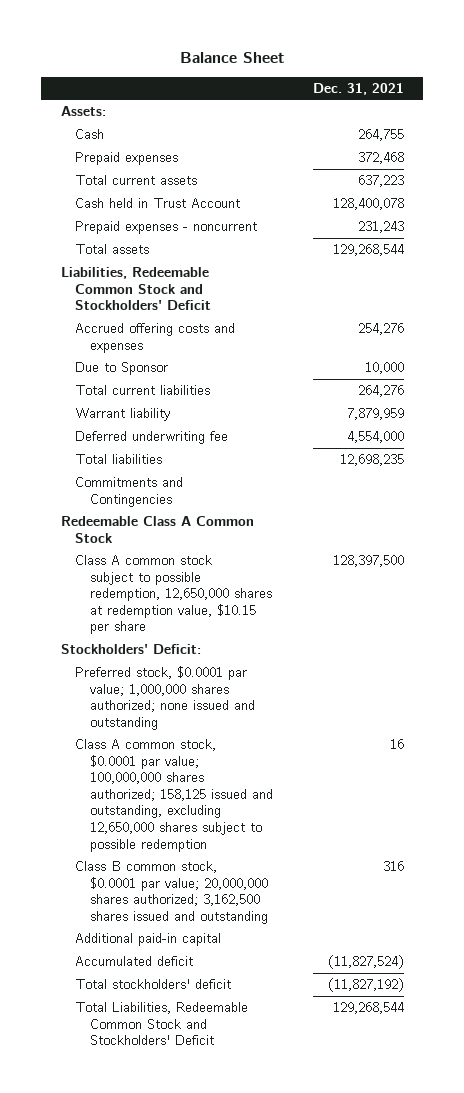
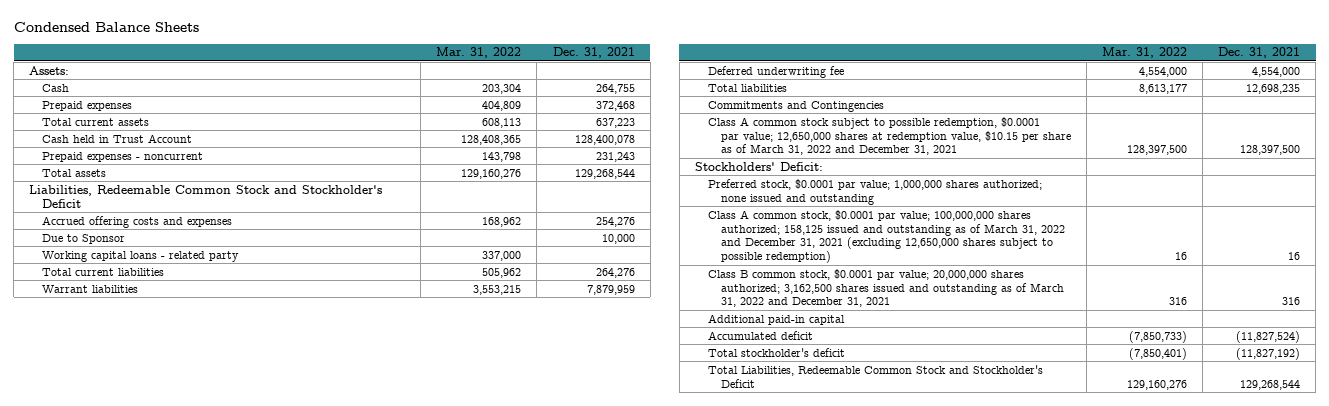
[180,51,285,63] Balance Sheet -> [13,21,199,32] Condensed Balance Sheets
none -> [436,47,522,59] Mar. 31, 2022
[60,267,212,311] Liabilities, Redeemable Common Stock and Stockholders' Deficit -> [29,184,383,208] Liabilities, Redeemable Common Stock and Stockholder's Deficit
none -> [42,250,240,262] Working capital loans - related party
[75,408,171,422] Warrant liability -> [42,284,139,293] Warrant liabilities
[60,516,254,543] Redeemable Class A Common Stock -> none
[75,555,273,635] Class A common stock subject to possible redemption, 12,650,000 shares at redemption value, $10.15 per share -> [707,116,1071,156] Class A common stock subject to possible redemption, $0.0001 par value; 12,650,000 shares at redemption value, $10.15 per share as of March 31, 2022 and December 31, 2021
[75,739,274,852] Class A common stock, $0.0001 par value; 100,000,000 shares authorized; 158,125 issued and outstanding, excluding 12,650,000 shares subject to possible redemption -> [707,209,1065,264] Class A common stock, $0.0001 par value; 100,000,000 shares authorized; 158,125 issued and outstanding as of March 31, 2022 and December 31, 2021 (excluding 12,650,000 shares subject to possible redemption)
[75,861,269,924] Class B common stock, $0.0001 par value; 20,000,000 shares authorized; 3,162,500 shares issued and outstanding -> [707,268,1064,308] Class B common stock, $0.0001 par value; 20,000,000 shares authorized; 3,162,500 shares issued and outstanding as of March 31, 2022 and December 31, 2021
[75,979,232,990] Total stockholders' deficit -> [707,347,845,357] Total stockholder's deficit
[75,1002,249,1046] Total Liabilities, Redeemable Common Stock and Stockholders' Deficit -> [707,364,1043,388] Total Liabilities, Redeemable Common Stock and Stockholder's Deficit

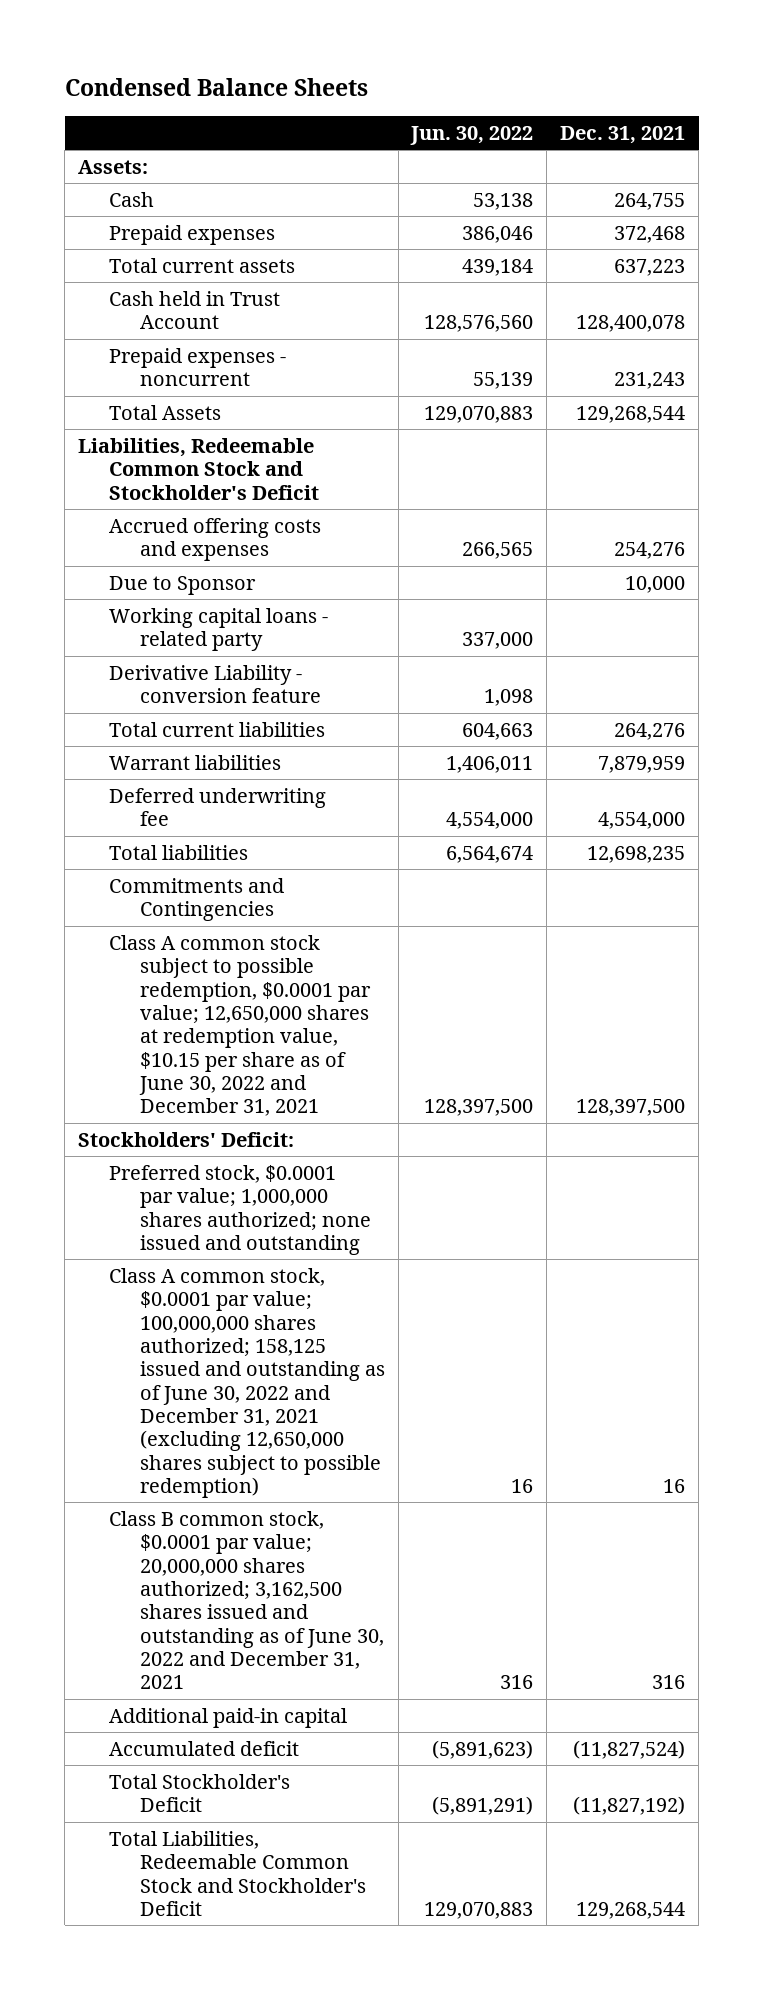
[436,47,522,59] Mar. 31, 2022 -> none
none -> [410,125,534,145] Jun. 30, 2022
[42,168,107,177] Total assets -> [108,404,221,420] Total Assets
none -> [108,664,321,704] Derivative Liability - conversion feature
[707,116,1071,156] Class A common stock subject to possible redemption, $0.0001 par value; 12,650,000 shares at redemption value, $10.15 per share as of March 31, 2022 and December 31, 2021 -> [108,934,371,1117] Class A common stock subject to possible redemption, $0.0001 par value; 12,650,000 shares at redemption value, $10.15 per share as of June 30, 2022 and December 31, 2021
[707,209,1065,264] Class A common stock, $0.0001 par value; 100,000,000 shares authorized; 158,125 issued and outstanding as of March 31, 2022 and December 31, 2021 (excluding 12,650,000 shares subject to possible redemption) -> [108,1267,385,1499] Class A common stock, $0.0001 par value; 100,000,000 shares authorized; 158,125 issued and outstanding as of June 30, 2022 and December 31, 2021 (excluding 12,650,000 shares subject to possible redemption)
[707,268,1064,308] Class B common stock, $0.0001 par value; 20,000,000 shares authorized; 3,162,500 shares issued and outstanding as of March 31, 2022 and December 31, 2021 -> [108,1510,384,1690] Class B common stock, $0.0001 par value; 20,000,000 shares authorized; 3,162,500 shares issued and outstanding as of June 30, 2022 and December 31, 2021
[707,347,845,357] Total stockholder's deficit -> [108,1773,290,1813] Total Stockholder's Deficit

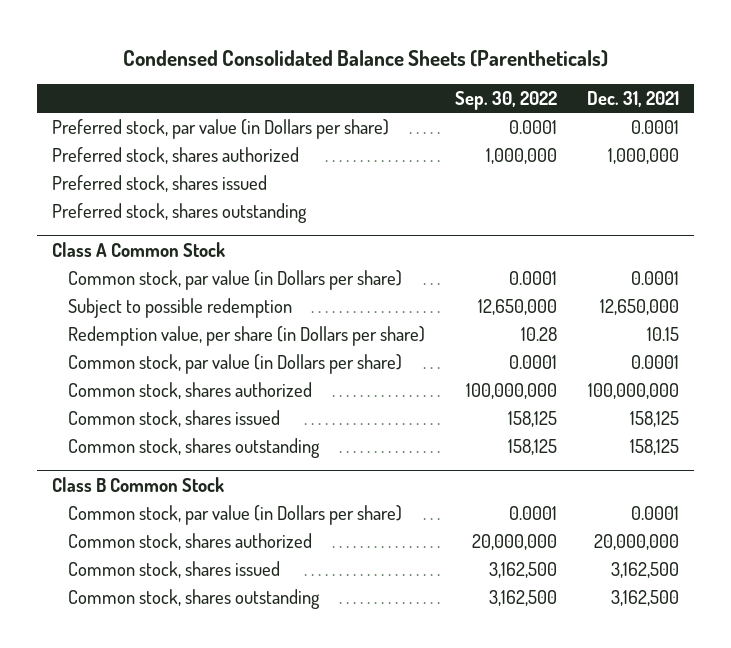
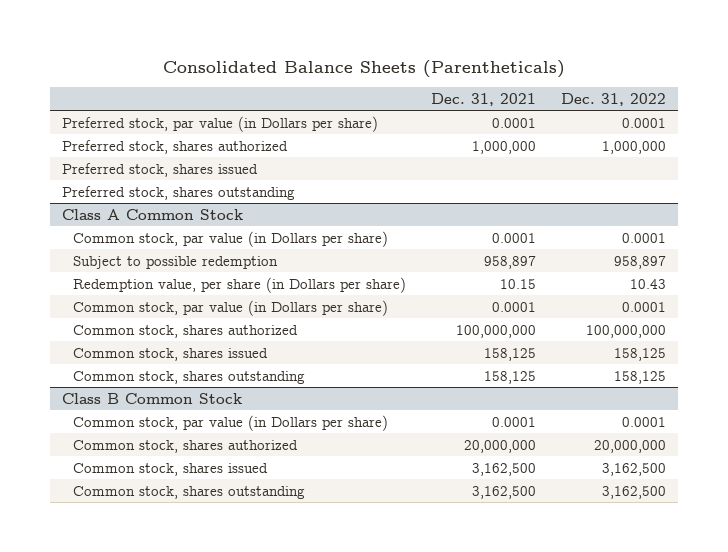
[122,49,608,67] Condensed Consolidated Balance Sheets (Parentheticals) -> [163,59,566,78] Consolidated Balance Sheets (Parentheticals)
[455,90,558,110] Sep. 30, 2022 -> none
none -> [560,92,666,106] Dec. 31, 2022
[600,298,680,315] 12,650,000 -> [483,255,536,269] 958,897

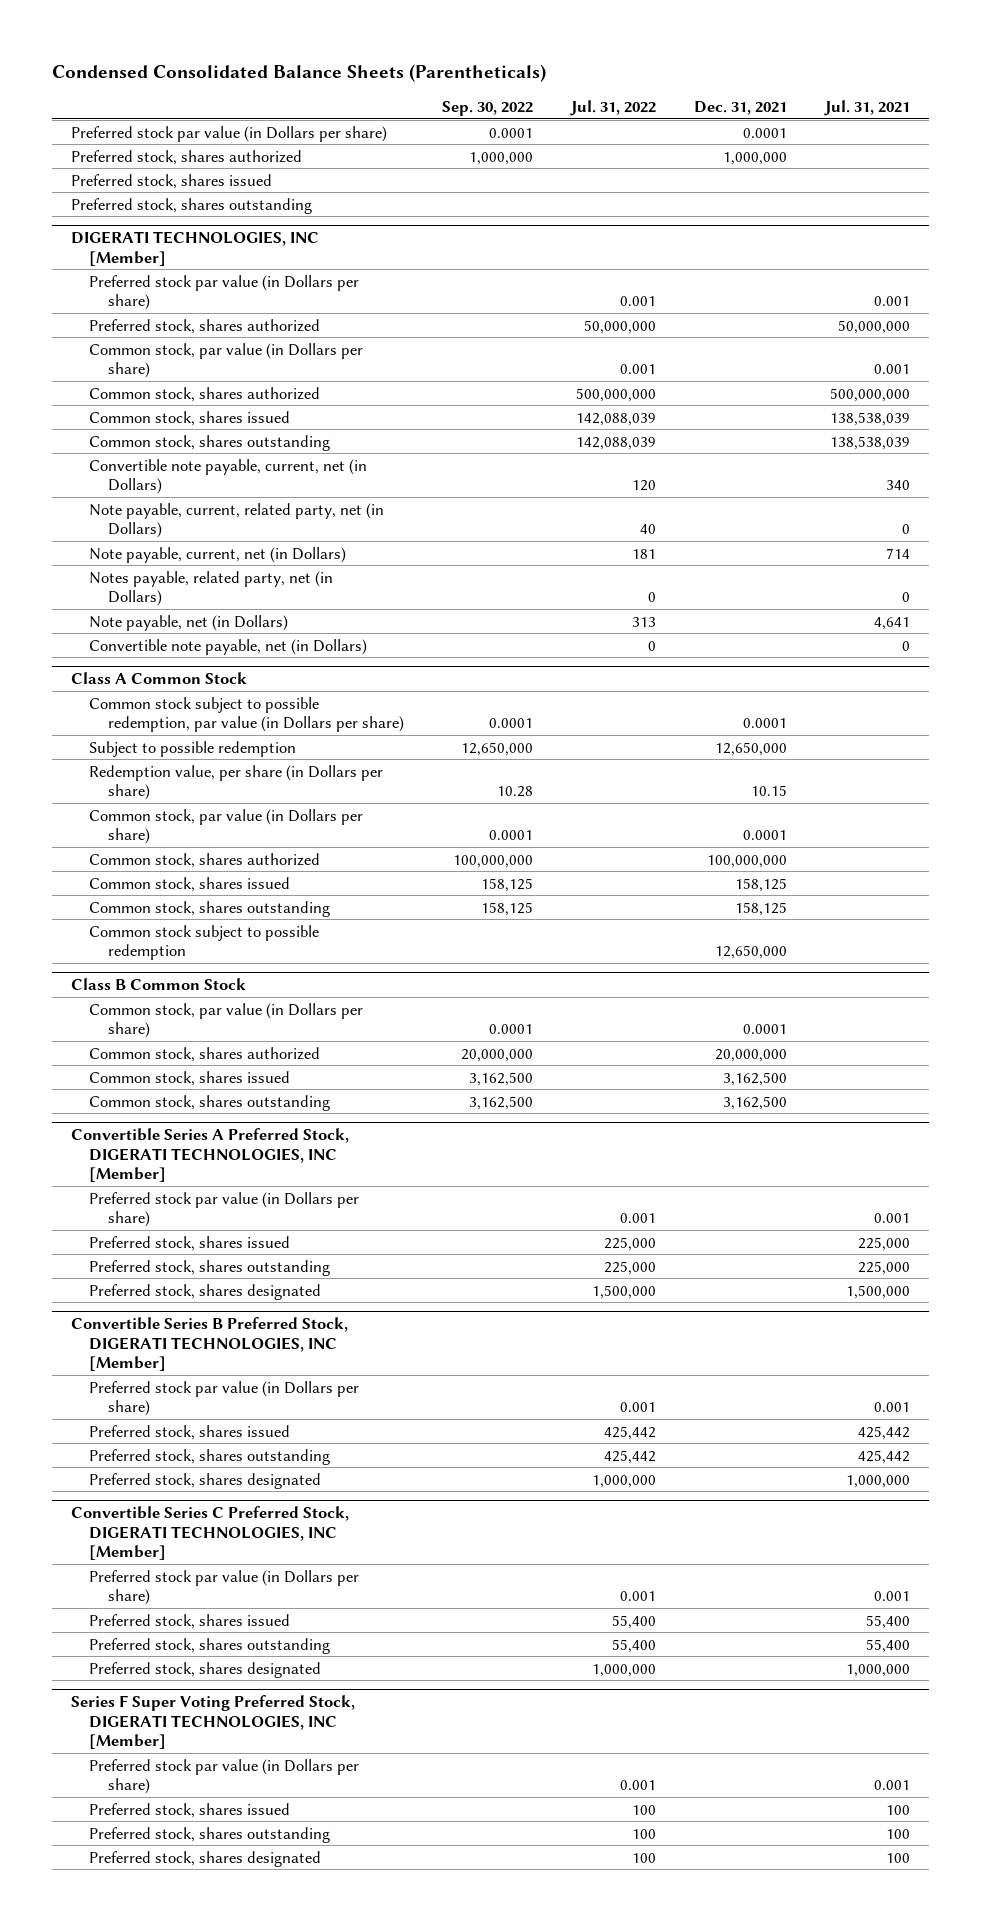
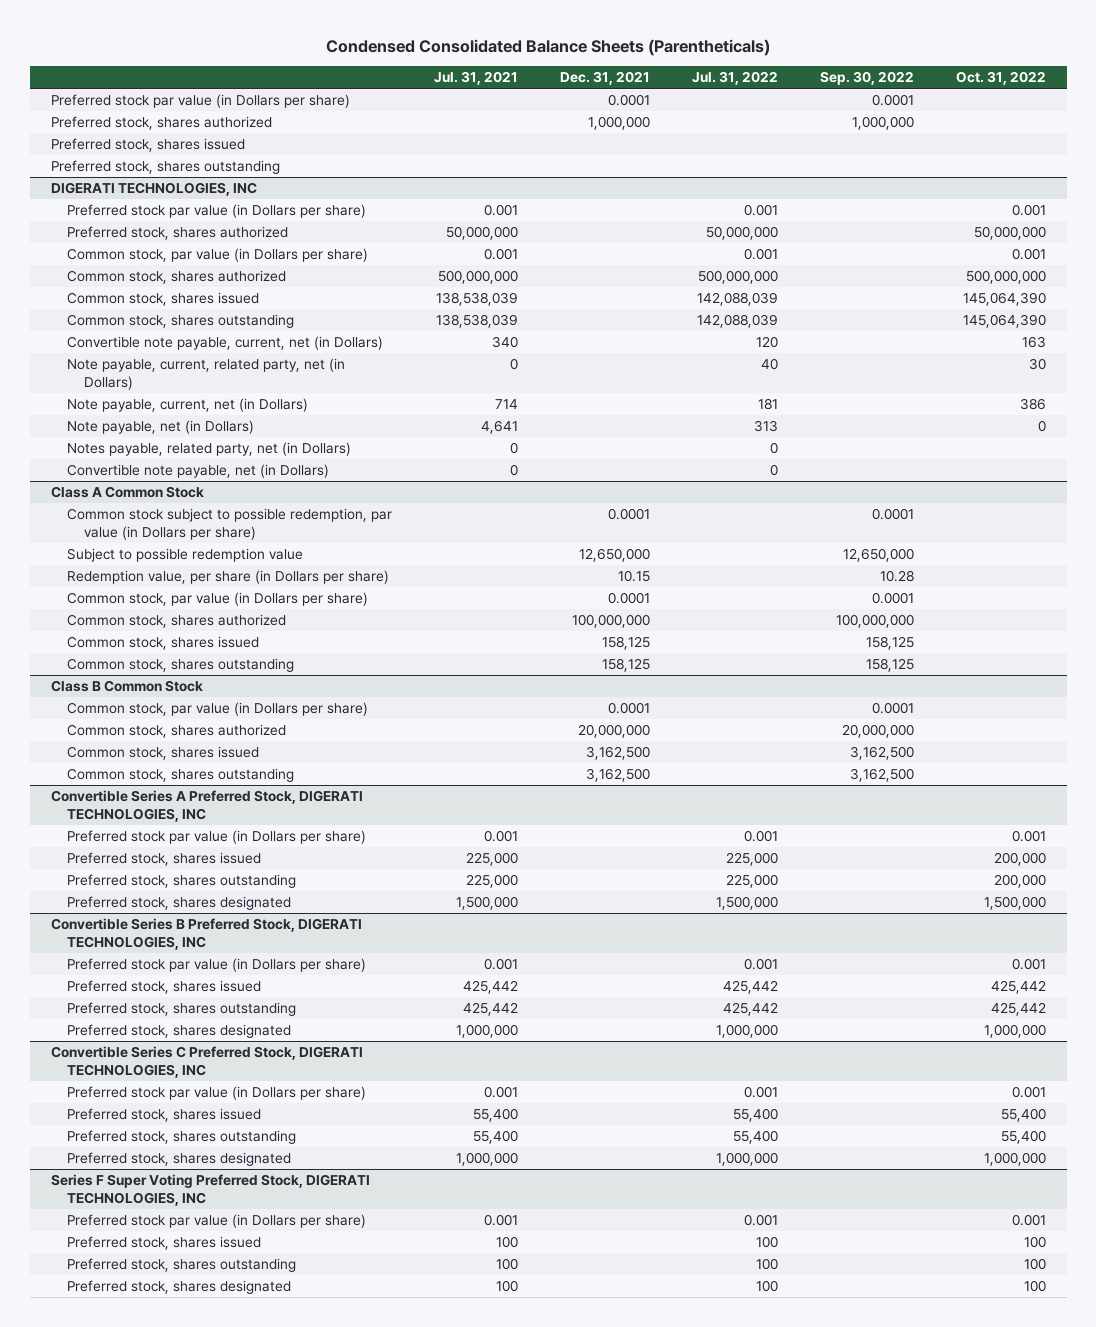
none -> [955,71,1046,86] Oct. 31, 2022
[70,231,319,266] DIGERATI TECHNOLOGIES, INC [Member] -> [50,182,257,197] DIGERATI TECHNOLOGIES, INC
[89,570,334,606] Notes payable, related party, net (in Dollars) -> none
none -> [67,442,352,457] Notes payable, related party, net (in Dollars)
[89,740,297,757] Subject to possible redemption -> [67,548,304,563] Subject to possible redemption value
[89,924,320,960] Common stock subject to possible redemption -> none
[70,1128,349,1182] Convertible Series A Preferred Stock, DIGERATI TECHNOLOGIES, INC [Member] -> [50,790,363,822] Convertible Series A Preferred Stock, DIGERATI TECHNOLOGIES, INC
[70,1317,348,1371] Convertible Series B Preferred Stock, DIGERATI TECHNOLOGIES, INC [Member] -> [50,918,362,950] Convertible Series B Preferred Stock, DIGERATI TECHNOLOGIES, INC
[70,1506,349,1560] Convertible Series C Preferred Stock, DIGERATI TECHNOLOGIES, INC [Member] -> [50,1046,363,1078] Convertible Series C Preferred Stock, DIGERATI TECHNOLOGIES, INC
[70,1695,355,1749] Series F Super Voting Preferred Stock, DIGERATI TECHNOLOGIES, INC [Member] -> [50,1174,370,1206] Series F Super Voting Preferred Stock, DIGERATI TECHNOLOGIES, INC

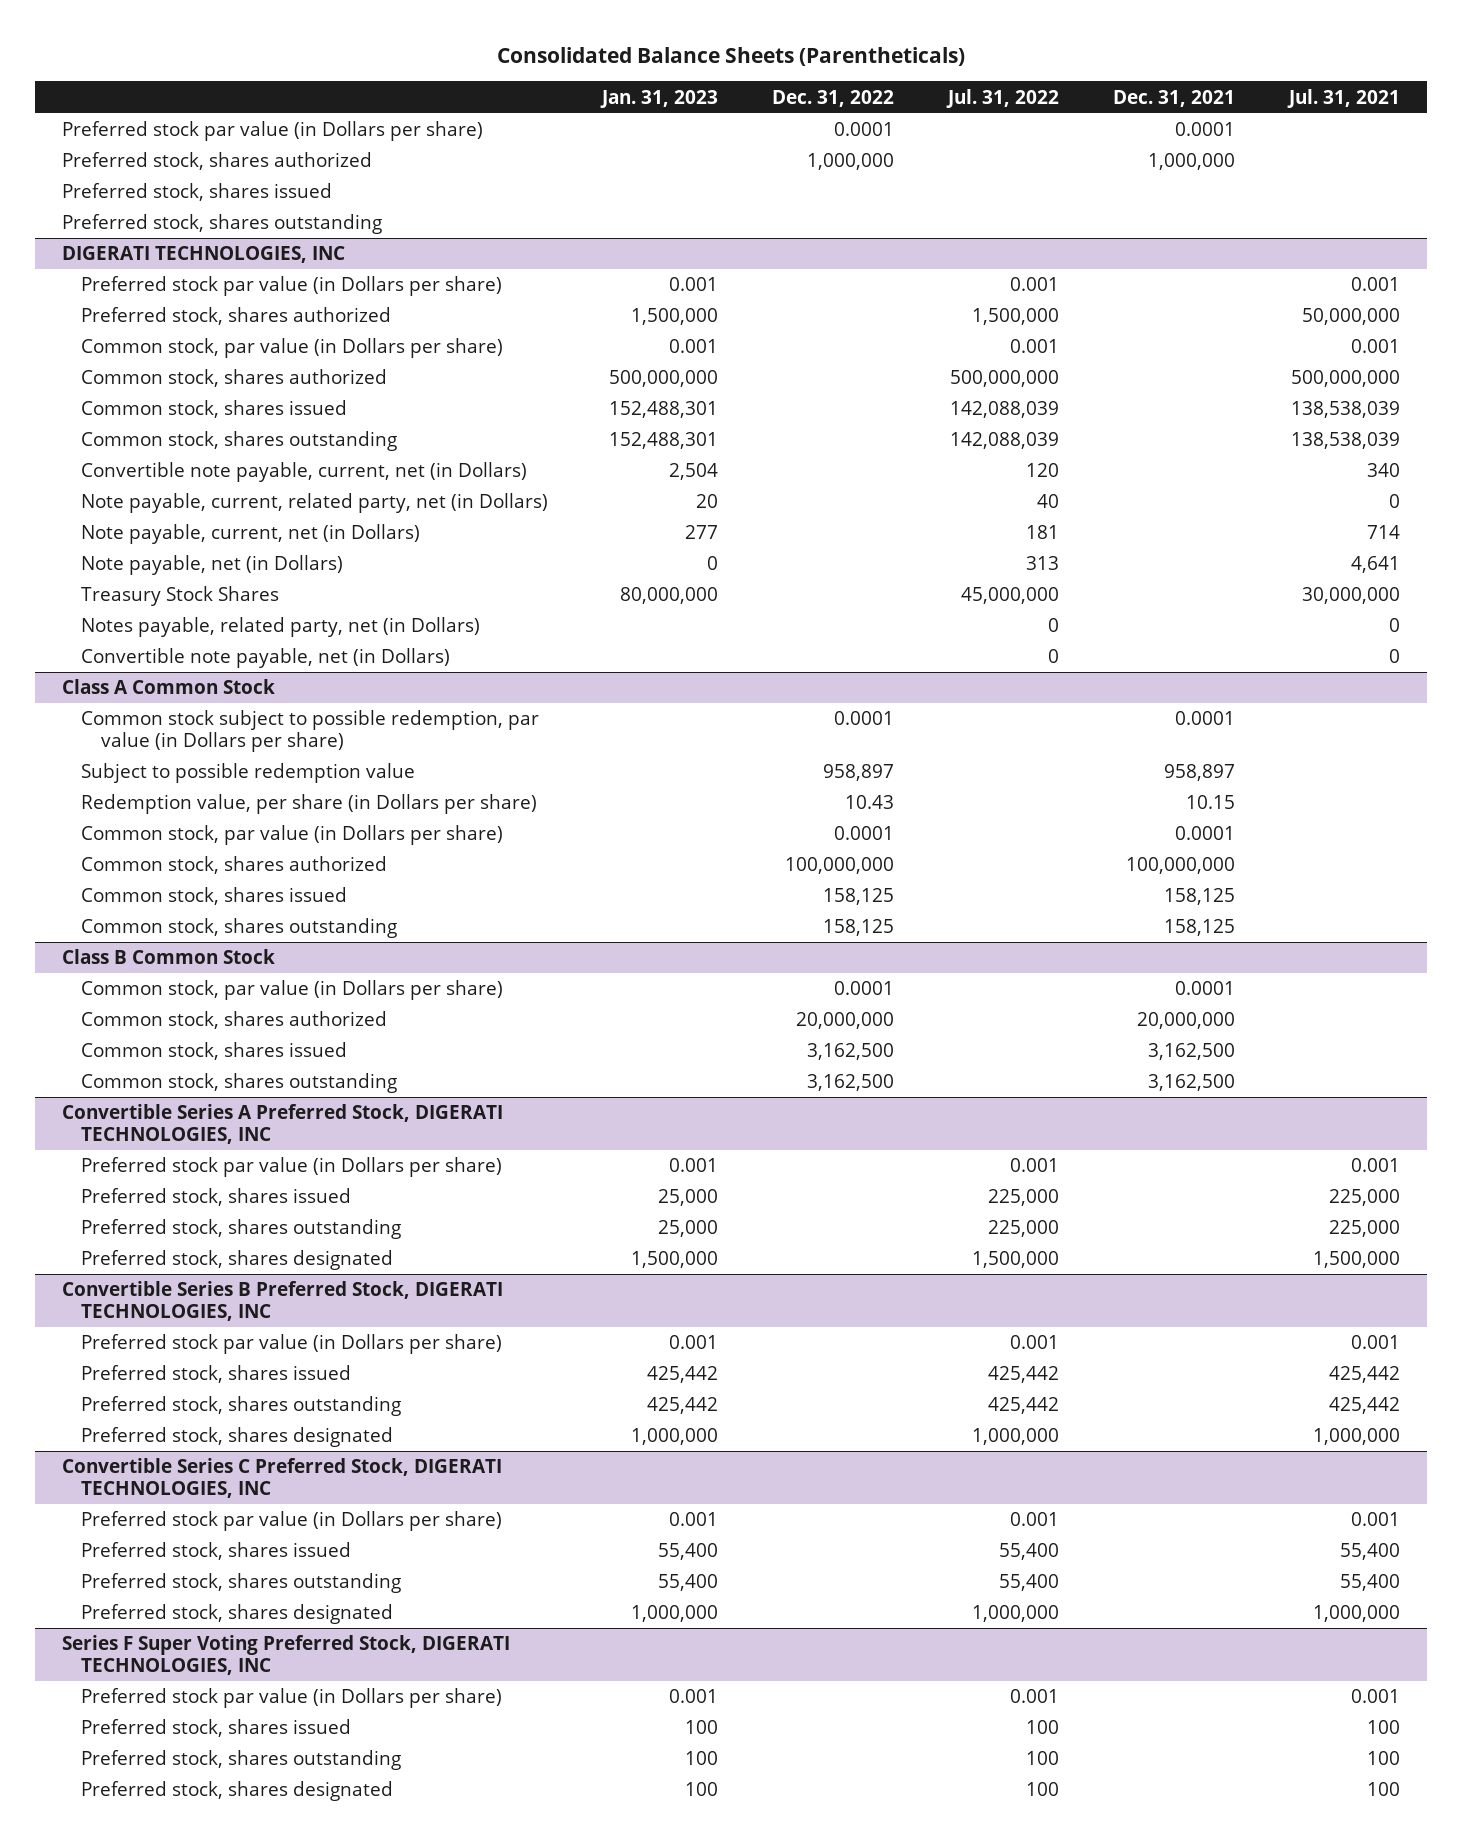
[326,38,771,56] Condensed Consolidated Balance Sheets (Parentheticals) -> [496,47,965,67] Consolidated Balance Sheets (Parentheticals)
[819,71,914,86] Sep. 30, 2022 -> none
[955,71,1046,86] Oct. 31, 2022 -> none
none -> [600,89,719,108] Jan. 31, 2023
none -> [772,89,895,107] Dec. 31, 2022
[705,226,778,241] 50,000,000 -> [972,308,1060,326] 1,500,000
none -> [81,586,280,607] Treasury Stock Shares
[578,548,650,563] 12,650,000 -> [1164,764,1236,782] 958,897

